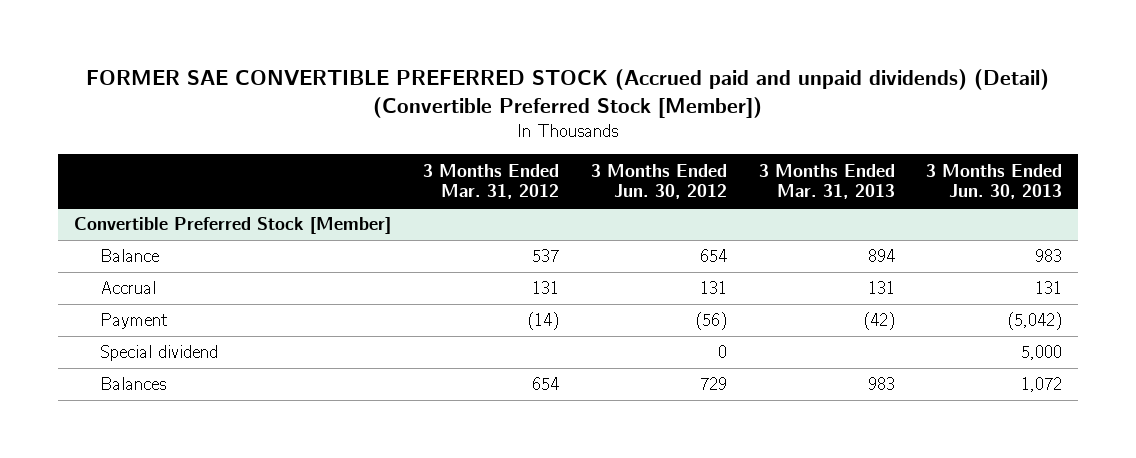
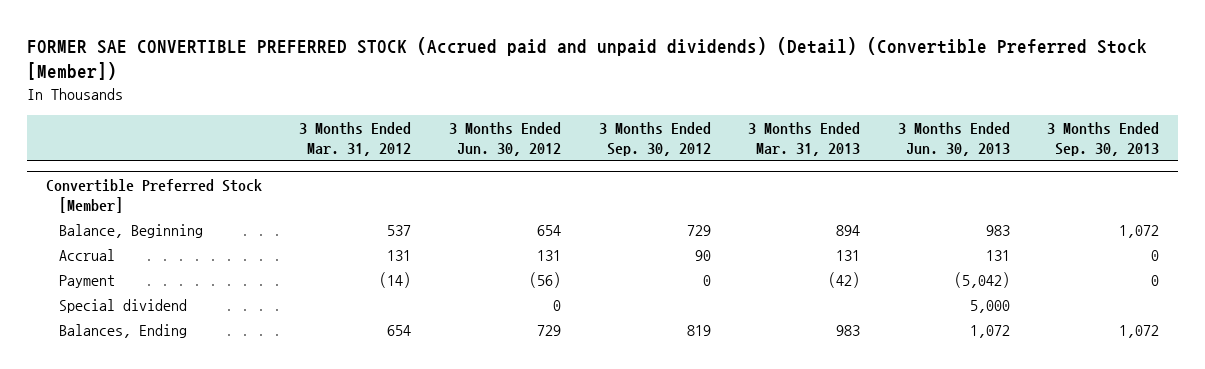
none -> [598,122,711,156] 3 Months Ended Sep. 30, 2012
none -> [1047,122,1160,156] 3 Months Ended Sep. 30, 2013
[99,249,159,263] Balance -> [58,223,203,238] Balance, Beginning
[99,377,166,391] Balances -> [58,323,187,338] Balances, Ending

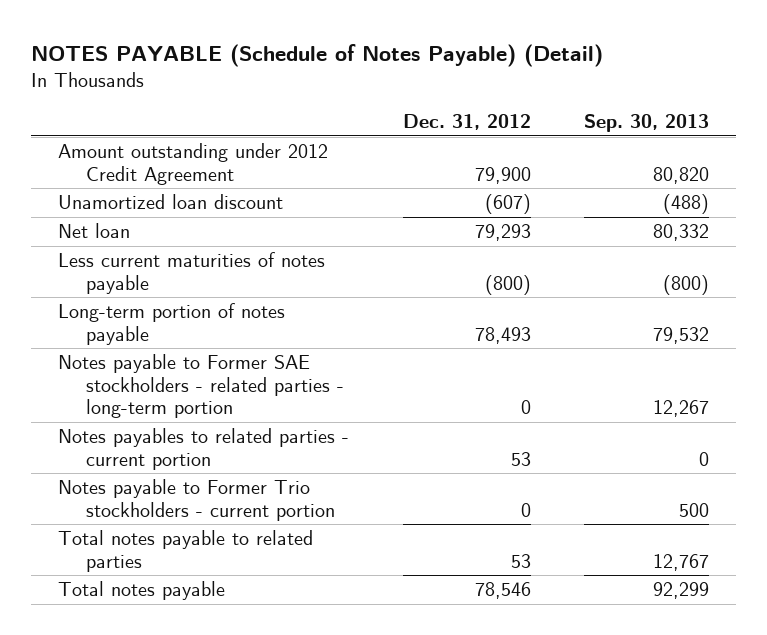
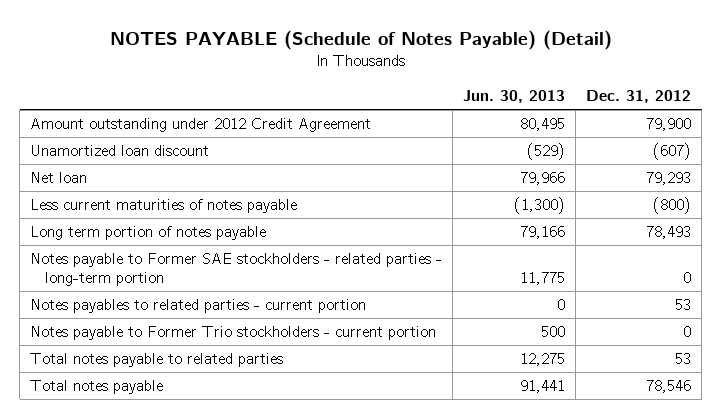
[584,113,710,132] Sep. 30, 2013 -> none
none -> [463,90,566,104] Jun. 30, 2013
[58,303,286,345] Long-term portion of notes payable -> [30,225,267,240] Long term portion of notes payable

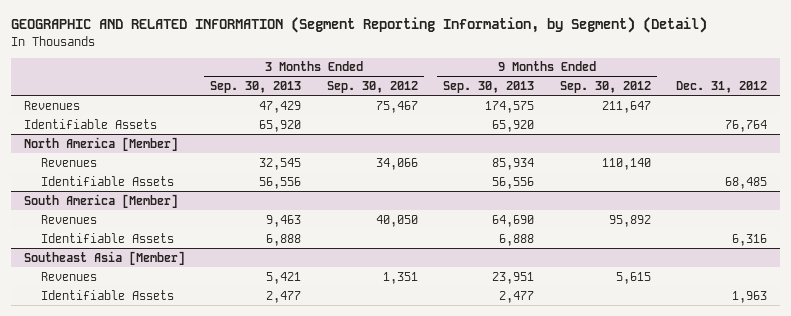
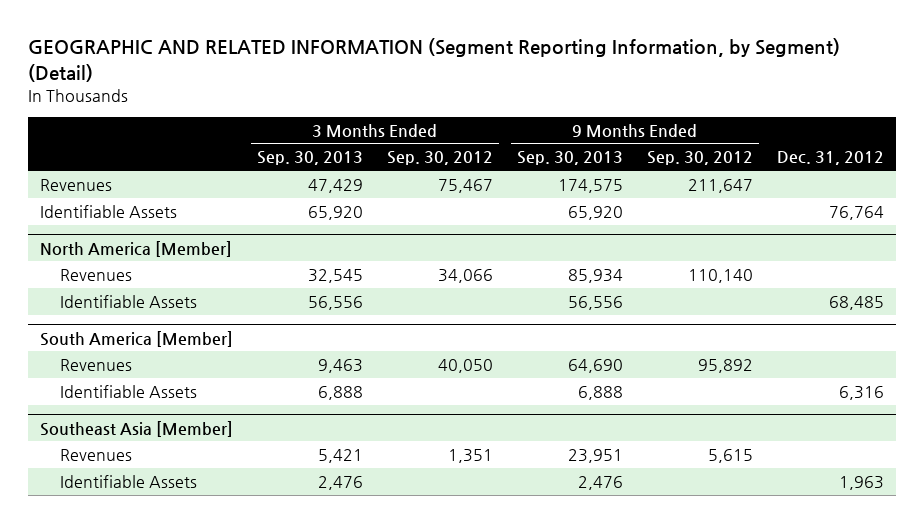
[266,290,302,303] 2,477 -> [318,476,364,491] 2,476
[499,290,535,303] 2,477 -> [578,476,624,491] 2,476

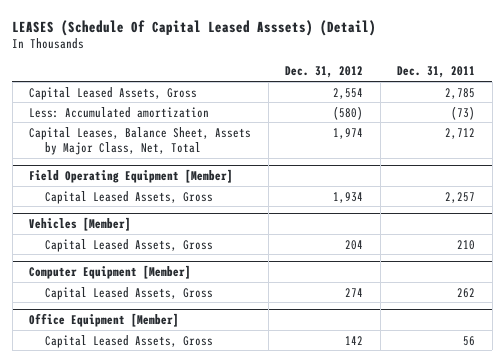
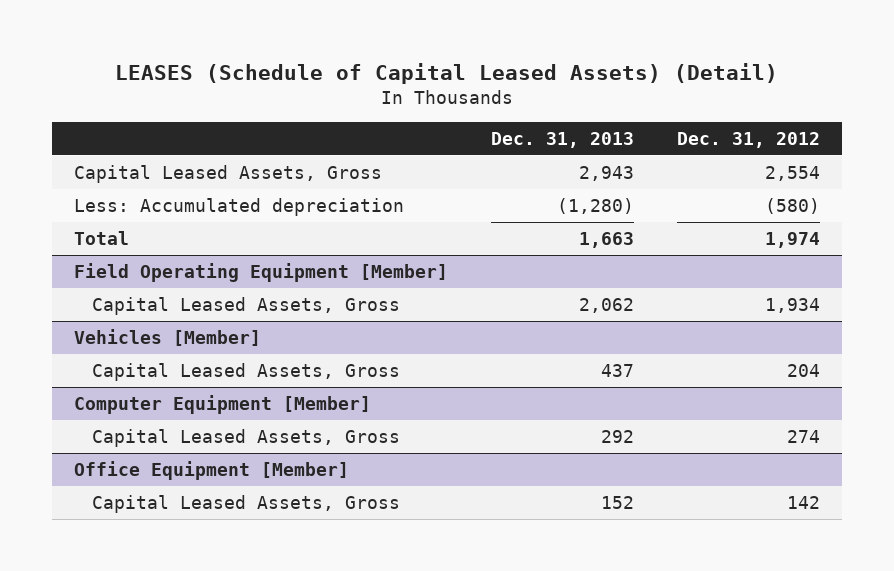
[12,19,377,36] LEASES (Schedule Of Capital Leased Asssets) (Detail) -> [115,62,779,84] LEASES (Schedule of Capital Leased Assets) (Detail)
[397,66,476,79] Dec. 31, 2011 -> none
none -> [491,131,635,148] Dec. 31, 2013
[29,106,210,118] Less: Accumulated amortization -> [73,197,404,216] Less: Accumulated depreciation
[29,126,252,155] Capital Leases, Balance Sheet, Assets by Major Class, Net, Total -> [73,230,129,245] Total

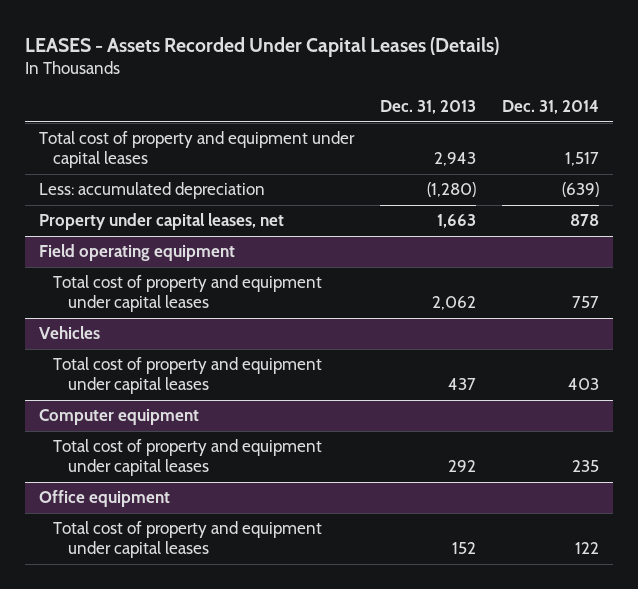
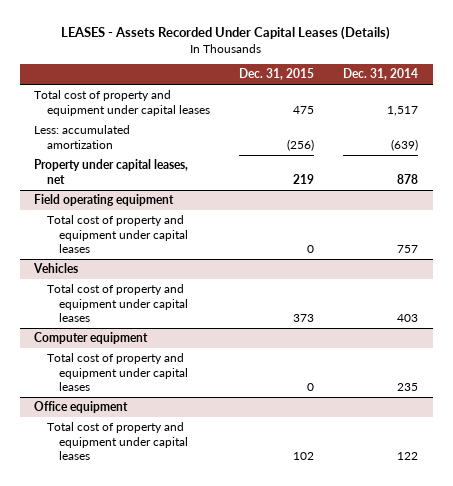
[379,100,476,115] Dec. 31, 2013 -> none
none -> [239,68,315,81] Dec. 31, 2015
[38,182,265,200] Less: accumulated depreciation -> [34,125,131,149] Less: accumulated amortization

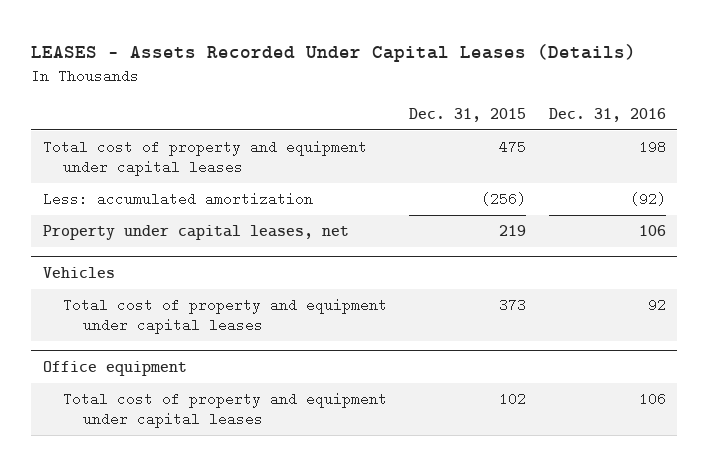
[343,68,419,81] Dec. 31, 2014 -> none
none -> [549,108,667,123] Dec. 31, 2016
[34,194,175,207] Field operating equipment -> none
[46,215,189,253] Total cost of property and equipment under capital leases -> none
[34,332,149,345] Computer equipment -> none
[46,353,189,391] Total cost of property and equipment under capital leases -> none

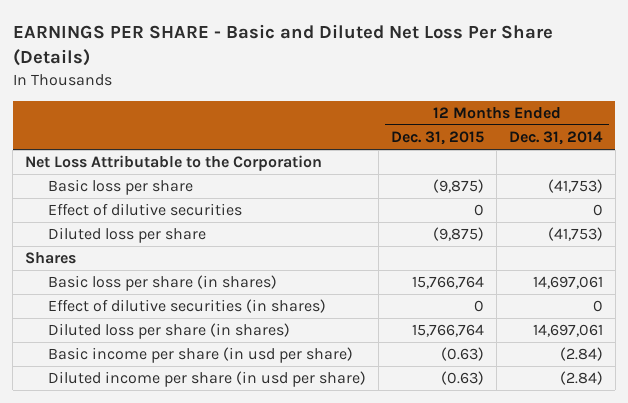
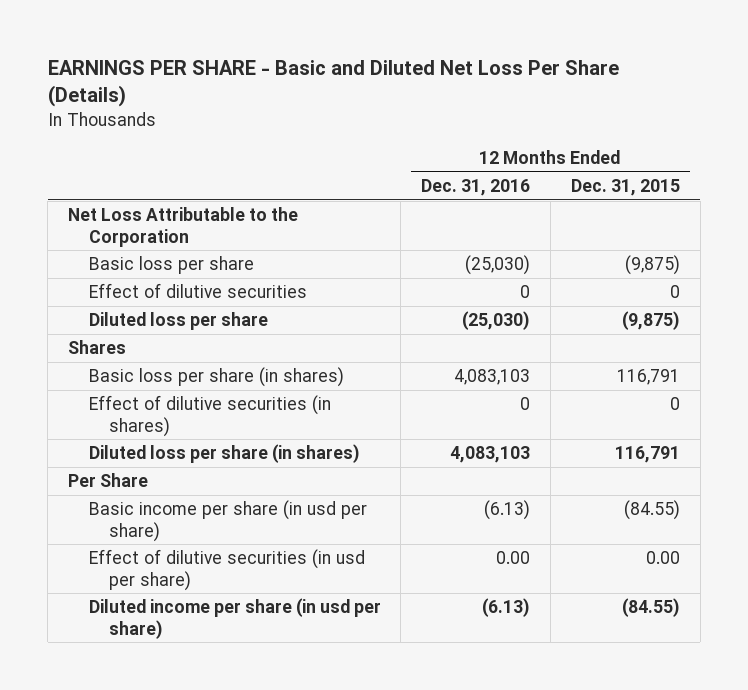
[508,131,603,146] Dec. 31, 2014 -> none
none -> [421,178,531,196] Dec. 31, 2016
[411,276,484,290] 15,766,764 -> [616,369,680,386] 116,791
[411,324,484,338] 15,766,764 -> [614,446,680,464] 116,791
none -> [68,473,149,488] Per Share
[440,347,484,362] (0.63) -> [623,500,680,521] (84.55)
none -> [88,549,365,591] Effect of dilutive securities (in usd per share)
[440,371,484,386] (0.63) -> [621,598,680,618] (84.55)

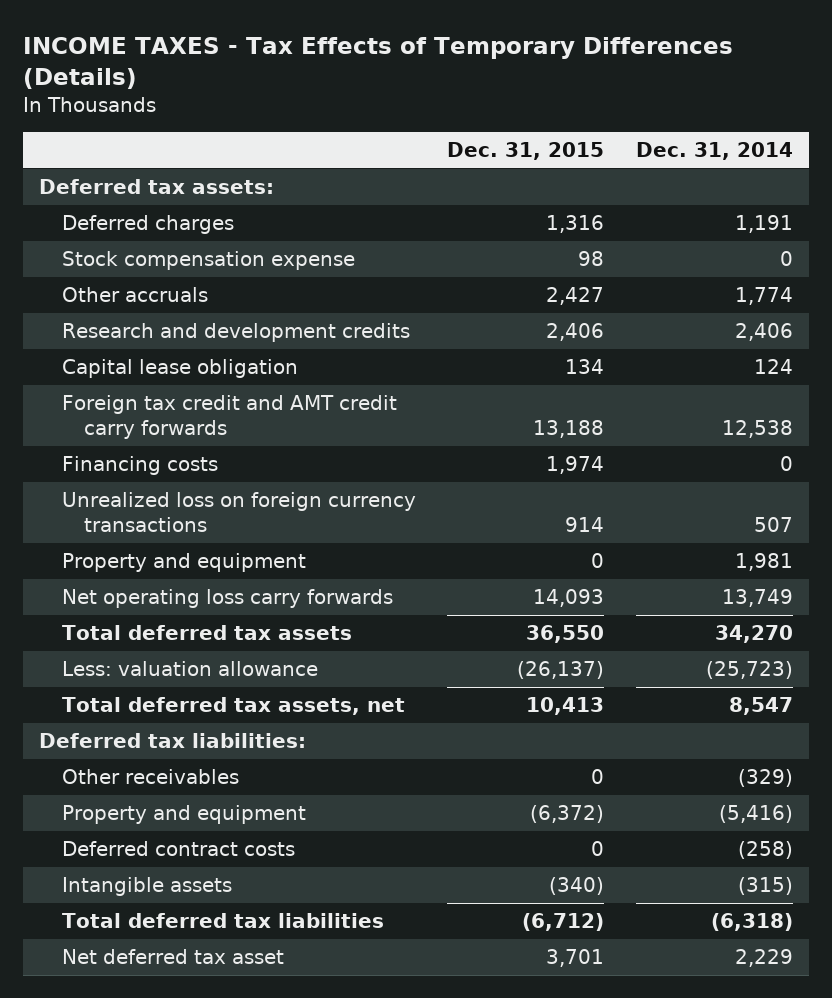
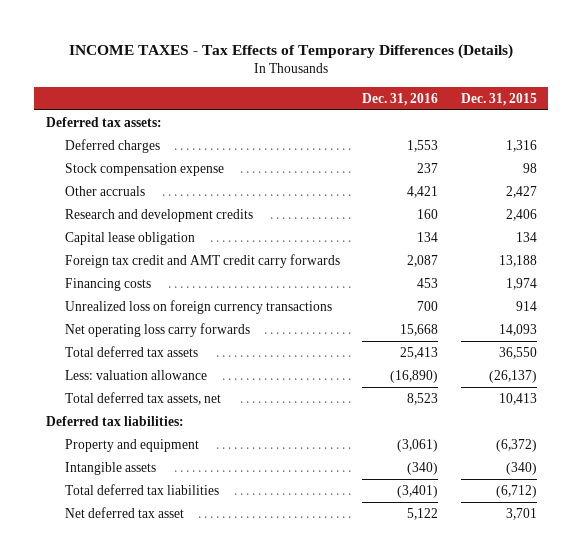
[635,141,793,160] Dec. 31, 2014 -> none
none -> [362,92,439,106] Dec. 31, 2016
[61,553,306,573] Property and equipment -> none
[61,769,239,785] Other receivables -> none
[61,841,295,857] Deferred contract costs -> none

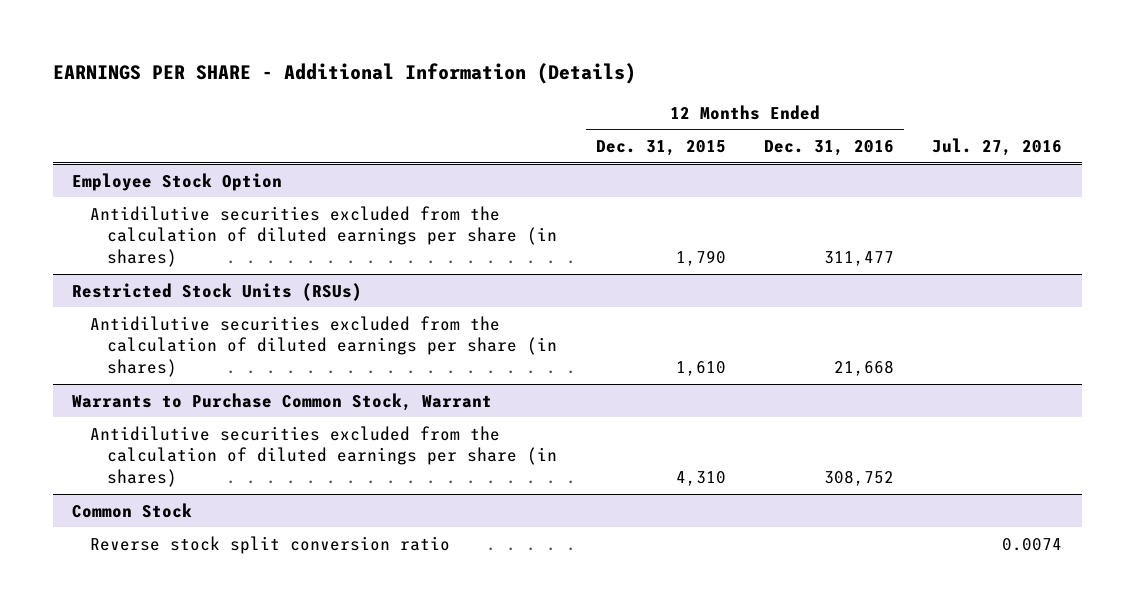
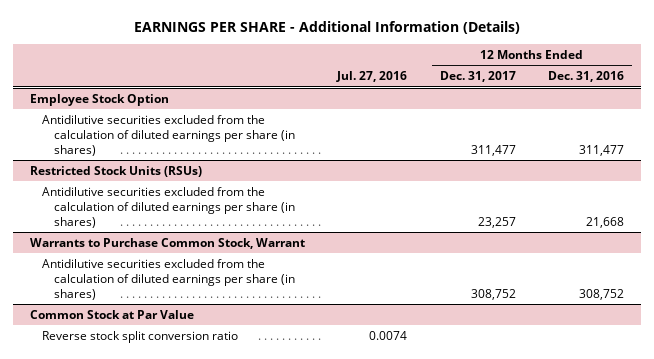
[595,139,726,156] Dec. 31, 2015 -> none
none -> [439,71,516,83] Dec. 31, 2017
[71,502,192,518] Common Stock -> [29,309,194,319] Common Stock at Par Value

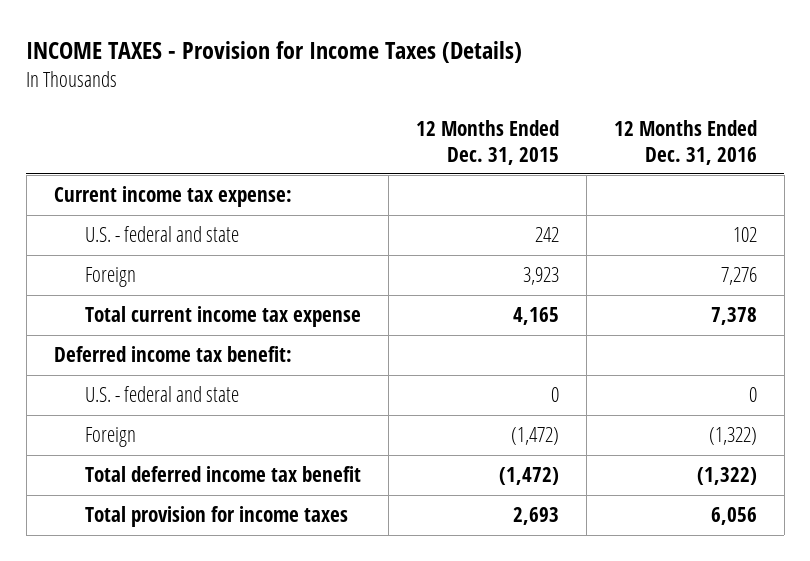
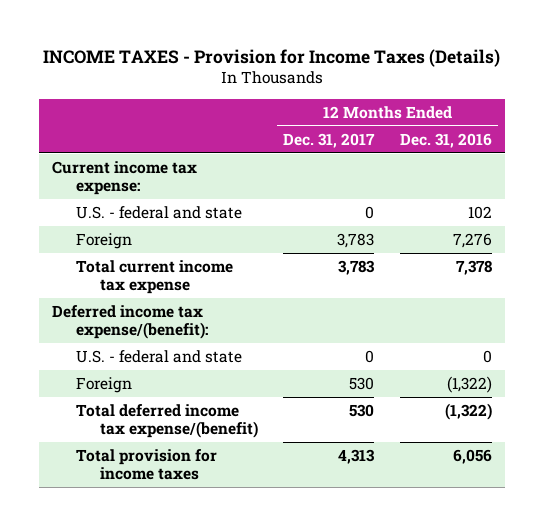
[415,119,559,165] 12 Months Ended Dec. 31, 2015 -> none
none -> [283,132,376,148] Dec. 31, 2017
[53,346,292,363] Deferred income tax benefit: -> [51,305,208,340] Deferred income tax expense/(benefit):
[85,466,362,483] Total deferred income tax benefit -> [75,404,258,439] Total deferred income tax expense/(benefit)

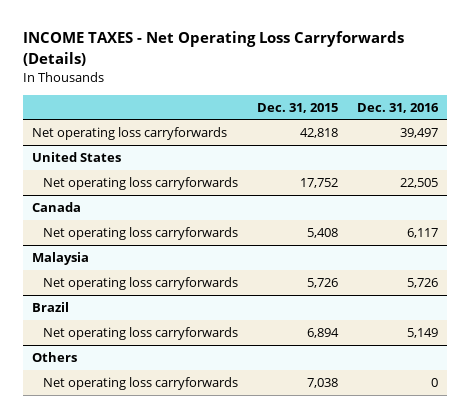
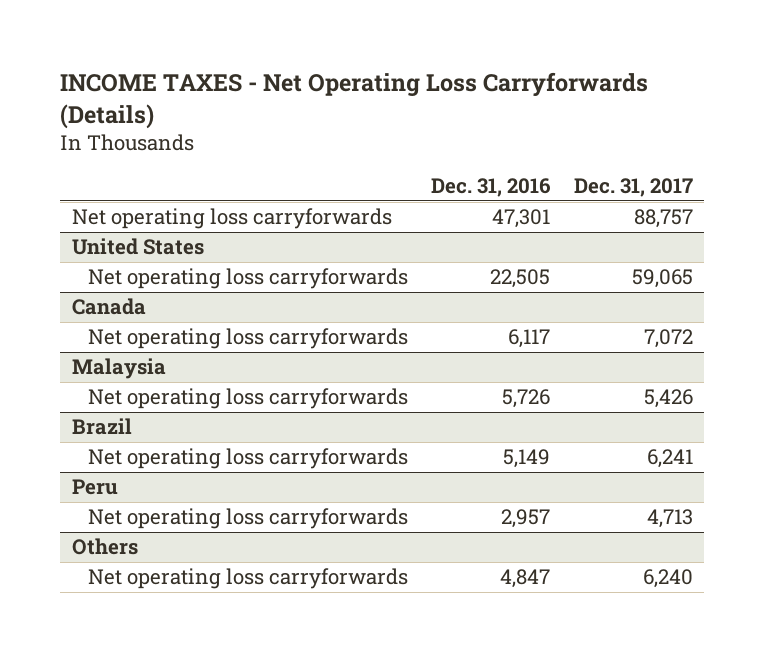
[256,102,338,113] Dec. 31, 2015 -> none
none -> [573,177,693,197] Dec. 31, 2017
[399,127,438,138] 39,497 -> [492,209,551,229] 47,301
none -> [71,479,118,496] Peru
none -> [88,508,409,530] Net operating loss carryforwards
[430,377,438,387] 0 -> [500,569,551,589] 4,847

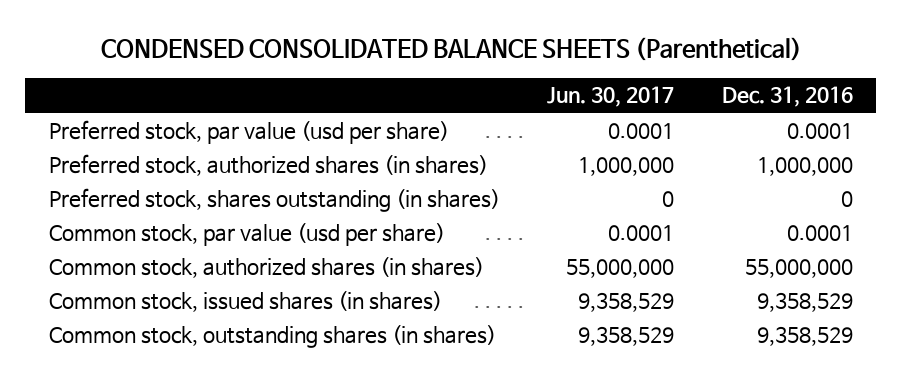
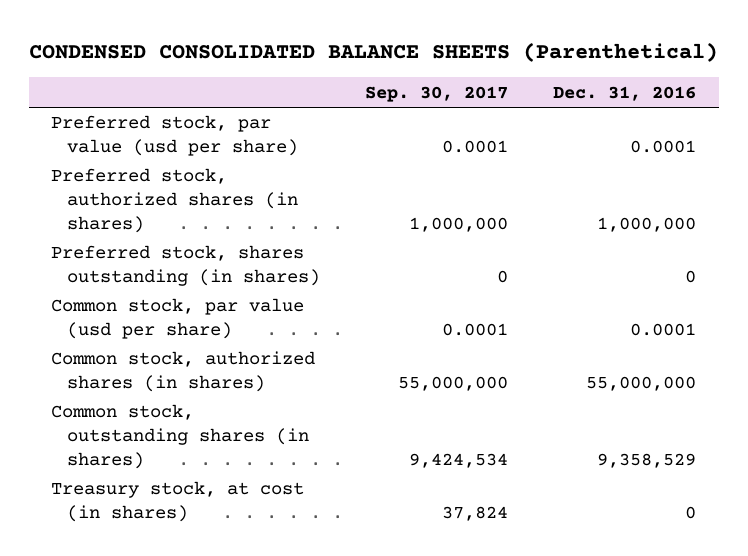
[547,86,675,108] Jun. 30, 2017 -> none
none -> [365,85,509,102] Sep. 30, 2017
[49,290,443,312] Common stock, issued shares (in shares) -> none
none -> [51,481,305,523] Treasury stock, at cost (in shares)

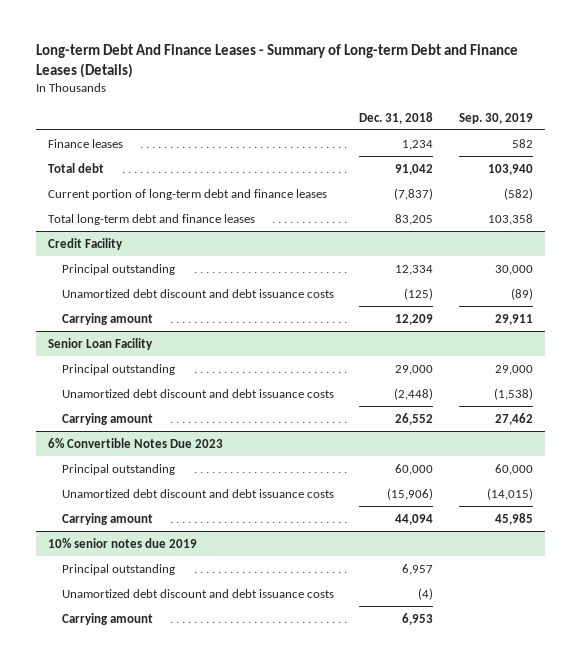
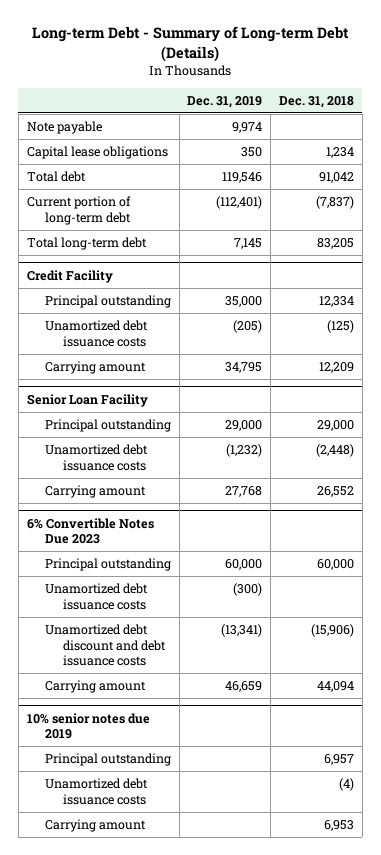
[35,44,518,79] Long-term Debt And Finance Leases - Summary of Long-term Debt and Finance Leases (Details) -> [32,26,350,62] Long-term Debt - Summary of Long-term Debt (Details)
[458,112,533,124] Sep. 30, 2019 -> none
none -> [187,95,263,108] Dec. 31, 2019
none -> [26,121,102,135] Note payable
[48,138,124,148] Finance leases -> [26,146,168,160] Capital lease obligations
[48,188,328,200] Current portion of long-term debt and finance leases -> [26,196,131,225] Current portion of long-term debt
[48,213,256,225] Total long-term debt and finance leases -> [26,237,147,251] Total long-term debt
[61,288,334,298] Unamortized debt discount and debt issuance costs -> [44,320,148,347] Unamortized debt issuance costs
[61,388,334,398] Unamortized debt discount and debt issuance costs -> [44,444,148,471] Unamortized debt issuance costs
none -> [44,583,148,610] Unamortized debt issuance costs
[61,588,334,598] Unamortized debt discount and debt issuance costs -> [44,778,148,805] Unamortized debt issuance costs

